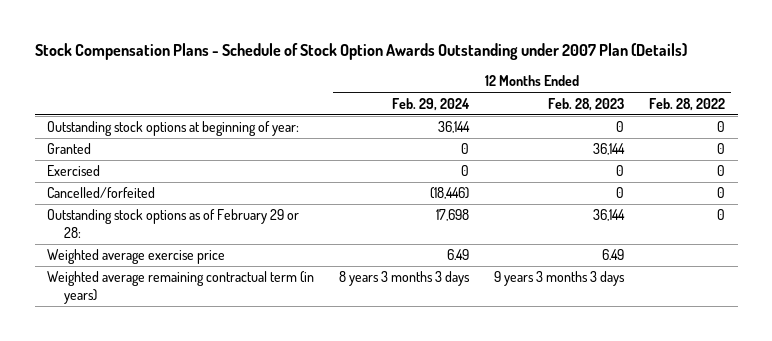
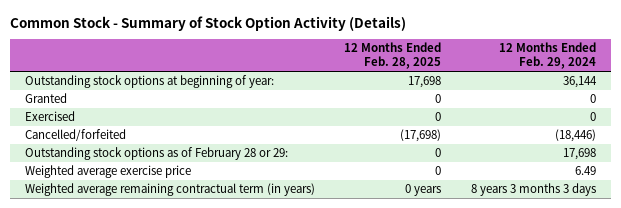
[34,43,687,61] Stock Compensation Plans - Schedule of Stock Option Awards Outstanding under 2007 Plan (Details) -> [9,15,406,31] Common Stock - Summary of Stock Option Activity (Details)
[548,97,625,111] Feb. 28, 2023 -> none
[649,97,726,111] Feb. 28, 2022 -> none
none -> [344,42,442,70] 12 Months Ended Feb. 28, 2025
[47,209,300,239] Outstanding stock options as of February 29 or 28: -> [24,147,288,161] Outstanding stock options as of February 28 or 29:

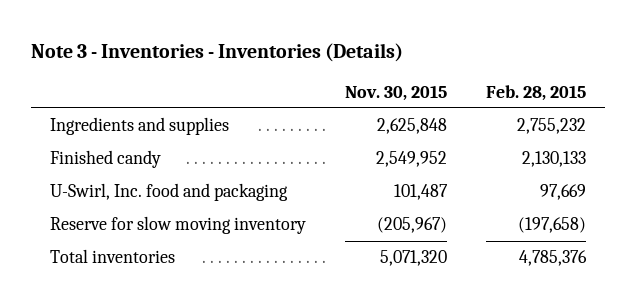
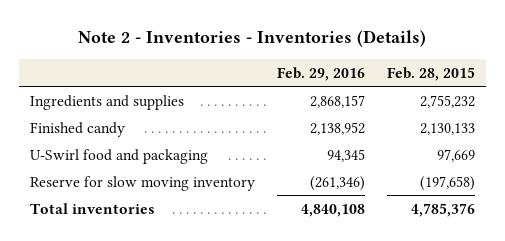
[30,42,403,62] Note 3 - Inventories - Inventories (Details) -> [78,30,427,48] Note 2 - Inventories - Inventories (Details)
[345,84,448,101] Nov. 30, 2015 -> none
none -> [276,66,365,81] Feb. 29, 2016
[50,183,289,202] U-Swirl, Inc. food and packaging -> [29,148,208,164] U-Swirl food and packaging

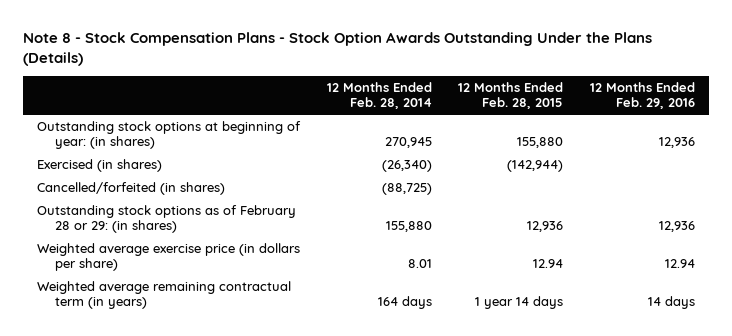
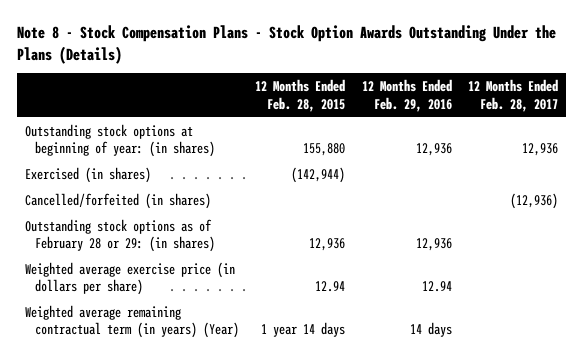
[326,82,432,110] 12 Months Ended Feb. 28, 2014 -> none
none -> [468,79,559,112] 12 Months Ended Feb. 28, 2017
[36,281,291,310] Weighted average remaining contractual term (in years) -> [24,304,239,339] Weighted average remaining contractual term (in years) (Year)

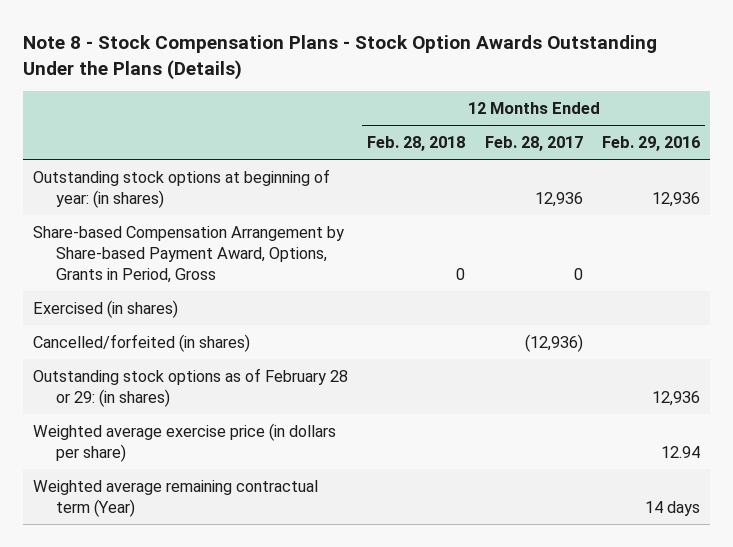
[255,79,346,112] 12 Months Ended Feb. 28, 2015 -> none
none -> [367,136,466,152] Feb. 28, 2018
none -> [32,225,344,283] Share-based Compensation Arrangement by Share-based Payment Award, Options, Grants in Period, Gross
[24,304,239,339] Weighted average remaining contractual term (in years) (Year) -> [32,479,318,517] Weighted average remaining contractual term (Year)

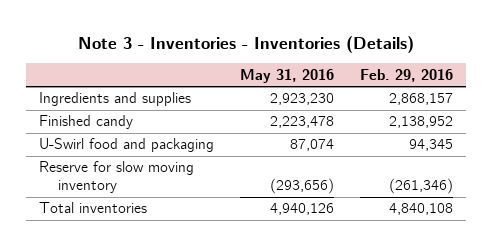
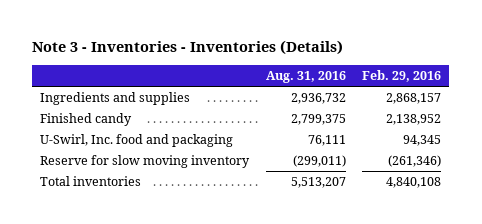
[240,68,335,83] May 31, 2016 -> none
none -> [265,70,346,83] Aug. 31, 2016
[39,138,215,153] U-Swirl food and packaging -> [40,134,234,148] U-Swirl, Inc. food and packaging

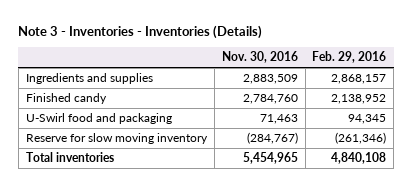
[265,70,346,83] Aug. 31, 2016 -> none
none -> [221,51,298,64] Nov. 30, 2016
[40,134,234,148] U-Swirl, Inc. food and packaging -> [25,112,172,124] U-Swirl food and packaging

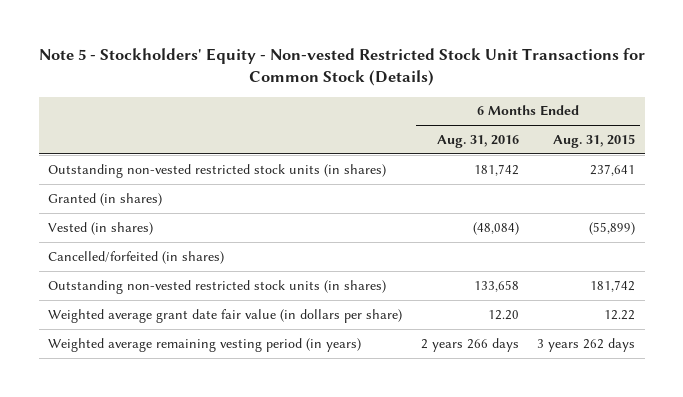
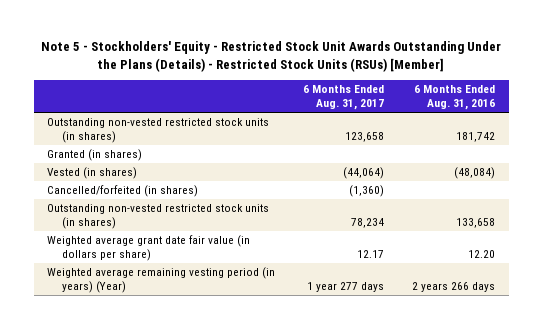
[38,48,645,87] Note 5 - Stockholders' Equity - Non-vested Restricted Stock Unit Transactions for Common Stock (Details) -> [41,41,502,72] Note 5 - Stockholders' Equity - Restricted Stock Unit Awards Outstanding Under the Plans (Details) - Restricted Stock Units (RSUs) [Member]
[553,133,636,148] Aug. 31, 2015 -> none
none -> [303,85,385,111] 6 Months Ended Aug. 31, 2017
[47,337,361,352] Weighted average remaining vesting period (in years) -> [47,266,276,294] Weighted average remaining vesting period (in years) (Year)

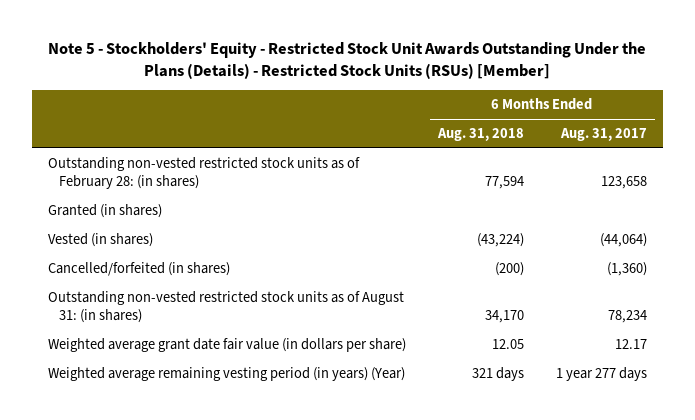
[414,85,496,111] 6 Months Ended Aug. 31, 2016 -> none
none -> [436,128,524,142] Aug. 31, 2018
[47,117,270,144] Outstanding non-vested restricted stock units (in shares) -> [47,157,360,189] Outstanding non-vested restricted stock units as of February 28: (in shares)
[47,203,270,230] Outstanding non-vested restricted stock units (in shares) -> [47,291,404,323] Outstanding non-vested restricted stock units as of August 31: (in shares)

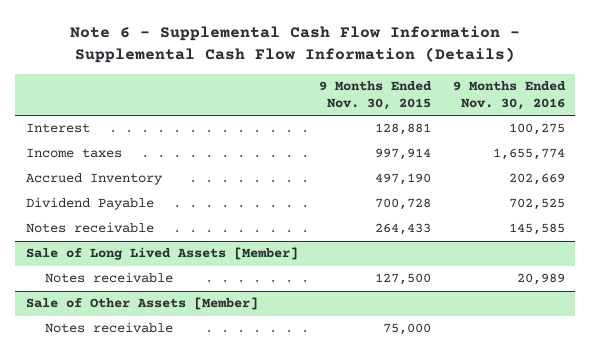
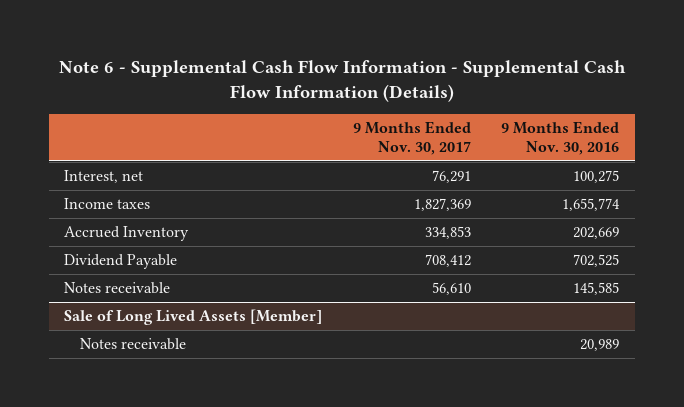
[319,80,433,111] 9 Months Ended Nov. 30, 2015 -> none
none -> [352,121,471,156] 9 Months Ended Nov. 30, 2017
[25,123,90,134] Interest -> [64,170,144,184] Interest, net
[25,297,258,311] Sale of Other Assets [Member] -> none
[45,322,174,334] Notes receivable -> none

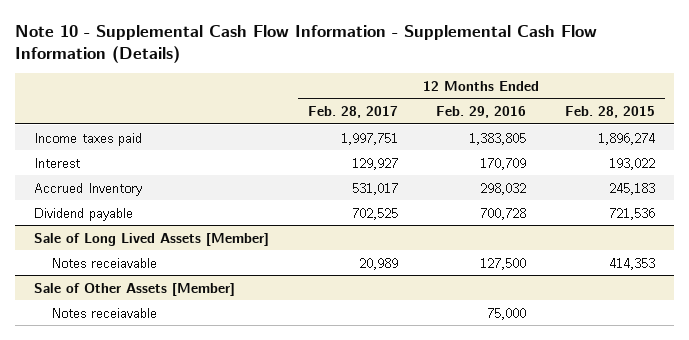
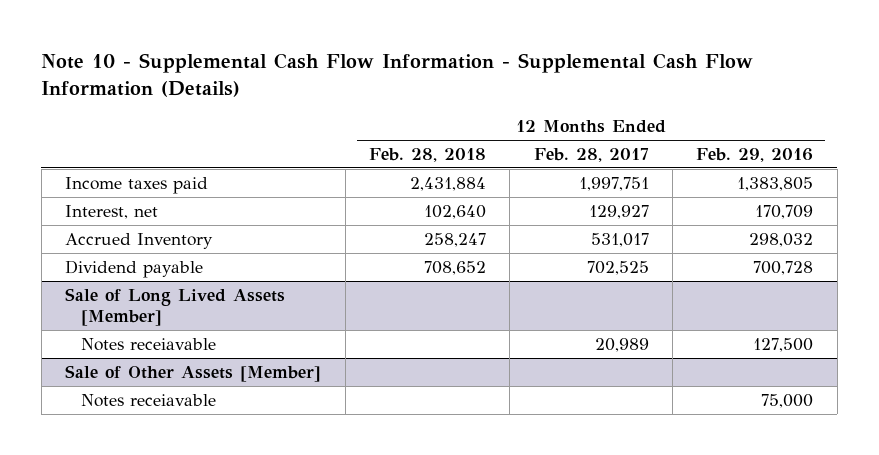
[565,106,656,119] Feb. 28, 2015 -> none
none -> [368,148,486,163] Feb. 28, 2018
[34,157,81,168] Interest -> [65,204,159,219] Interest, net

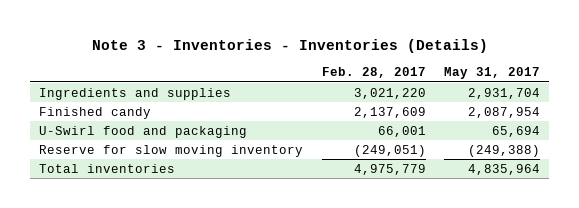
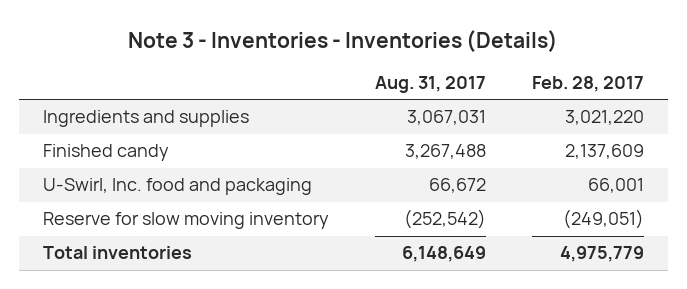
[443,67,540,80] May 31, 2017 -> none
none -> [374,76,486,94] Aug. 31, 2017
[39,125,248,138] U-Swirl food and packaging -> [42,178,312,196] U-Swirl, Inc. food and packaging

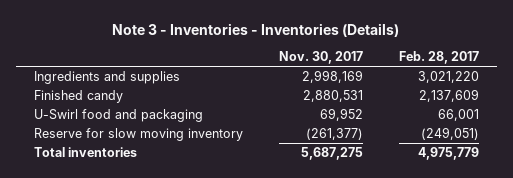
[374,76,486,94] Aug. 31, 2017 -> none
none -> [278,51,363,65] Nov. 30, 2017
[42,178,312,196] U-Swirl, Inc. food and packaging -> [34,108,204,122] U-Swirl food and packaging

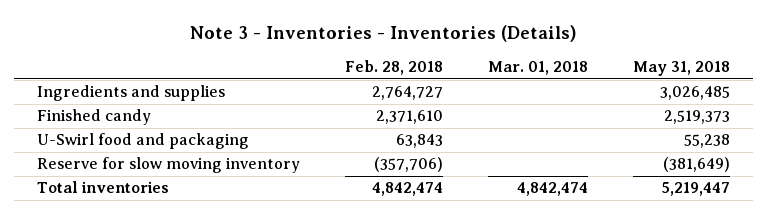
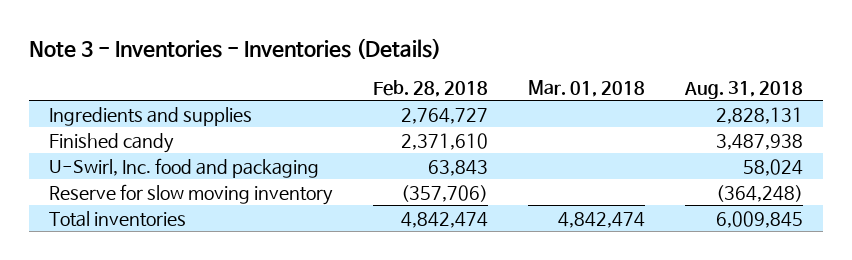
[633,61,731,77] May 31, 2018 -> none
none -> [684,80,804,99] Aug. 31, 2018
[36,133,249,150] U-Swirl food and packaging -> [48,157,319,178] U-Swirl, Inc. food and packaging

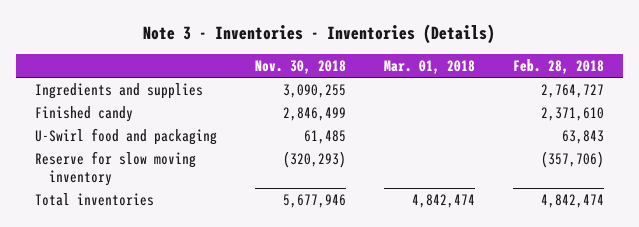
[684,80,804,99] Aug. 31, 2018 -> none
none -> [254,59,346,74] Nov. 30, 2018
[48,157,319,178] U-Swirl, Inc. food and packaging -> [34,127,217,145] U-Swirl food and packaging

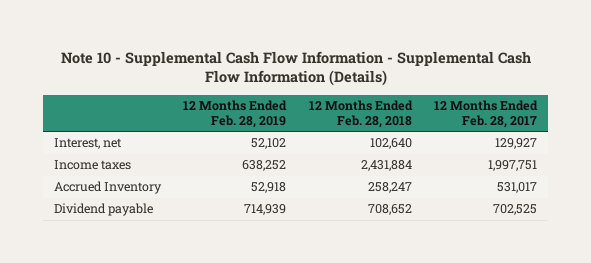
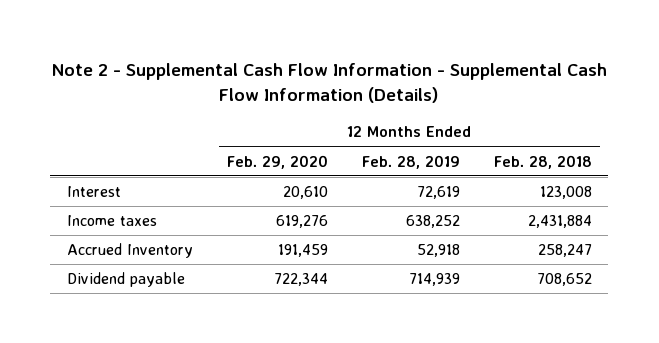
[60,50,531,87] Note 10 - Supplemental Cash Flow Information - Supplemental Cash Flow Information (Details) -> [51,62,608,103] Note 2 - Supplemental Cash Flow Information - Supplemental Cash Flow Information (Details)
[433,99,538,129] 12 Months Ended Feb. 28, 2017 -> none
none -> [227,154,329,169] Feb. 29, 2020
[54,138,123,150] Interest, net -> [67,186,122,198] Interest
[251,138,287,150] 52,102 -> [416,186,460,200] 72,619
[369,138,412,150] 102,640 -> [539,186,592,200] 123,008

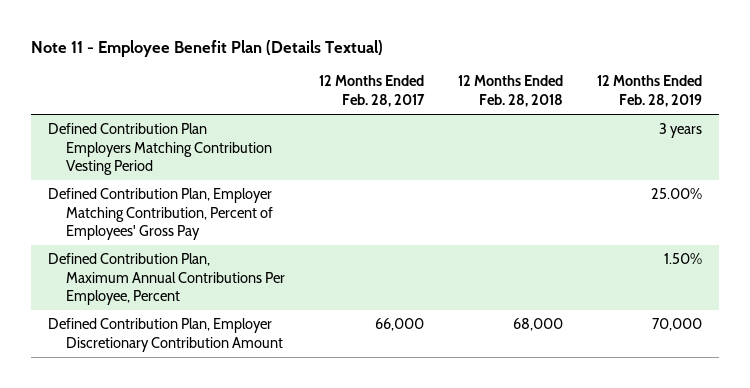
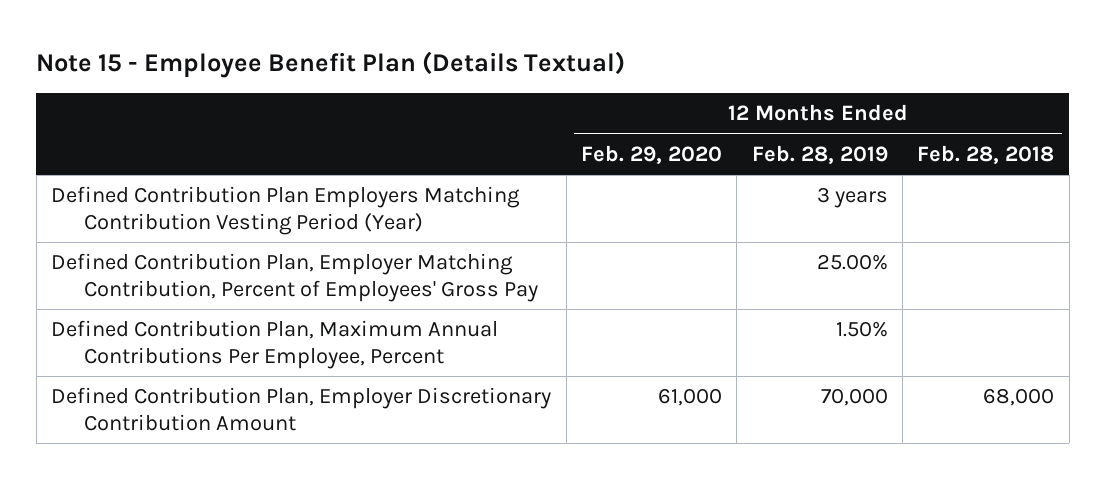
[30,39,383,57] Note 11 - Employee Benefit Plan (Details Textual) -> [36,50,626,78] Note 15 - Employee Benefit Plan (Details Textual)
[319,75,426,107] 12 Months Ended Feb. 28, 2017 -> none
none -> [580,144,722,164] Feb. 29, 2020
[47,123,273,175] Defined Contribution Plan Employers Matching Contribution Vesting Period -> [51,186,521,235] Defined Contribution Plan Employers Matching Contribution Vesting Period (Year)

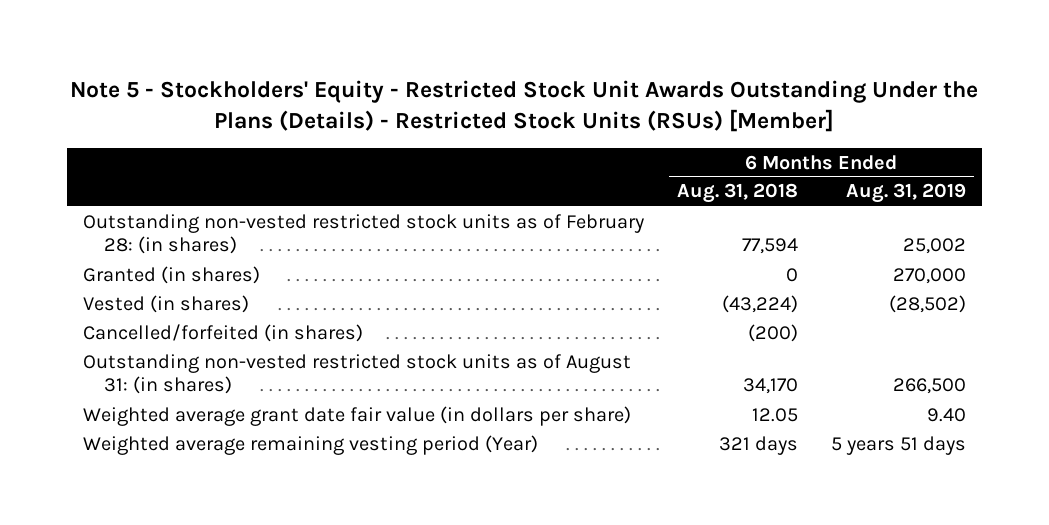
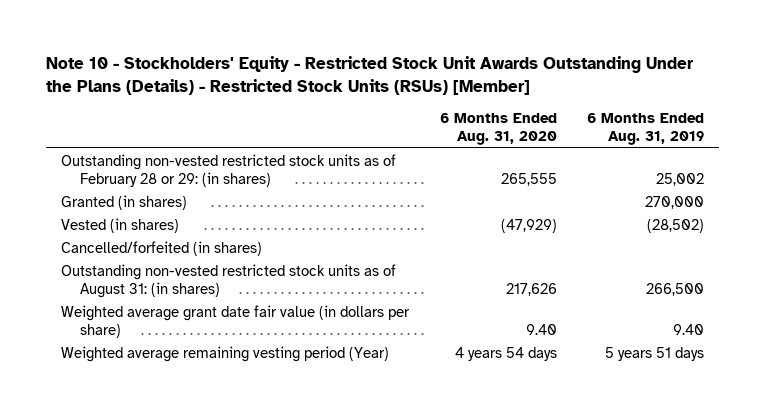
[70,80,979,133] Note 5 - Stockholders' Equity - Restricted Stock Unit Awards Outstanding Under the Plans (Details) - Restricted Stock Units (RSUs) [Member] -> [45,55,694,95] Note 10 - Stockholders' Equity - Restricted Stock Unit Awards Outstanding Under the Plans (Details) - Restricted Stock Units (RSUs) [Member]
[676,183,798,204] Aug. 31, 2018 -> none
none -> [439,113,557,146] 6 Months Ended Aug. 31, 2020
[82,213,644,255] Outstanding non-vested restricted stock units as of February 28: (in shares) -> [61,153,397,187] Outstanding non-vested restricted stock units as of February 28 or 29: (in shares)

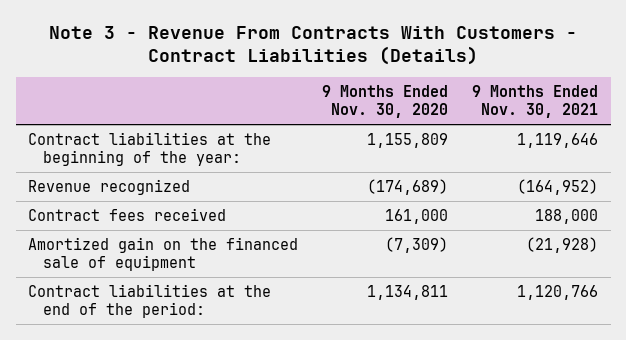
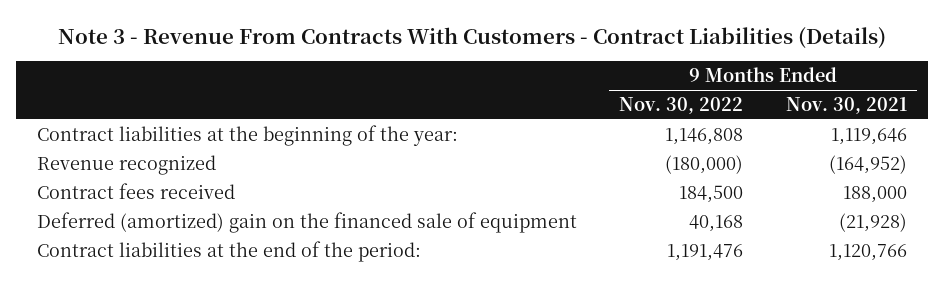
[322,85,449,119] 9 Months Ended Nov. 30, 2020 -> none
none -> [619,96,744,114] Nov. 30, 2022
[27,236,298,272] Amortized gain on the financed sale of equipment -> [36,211,577,233] Deferred (amortized) gain on the financed sale of equipment

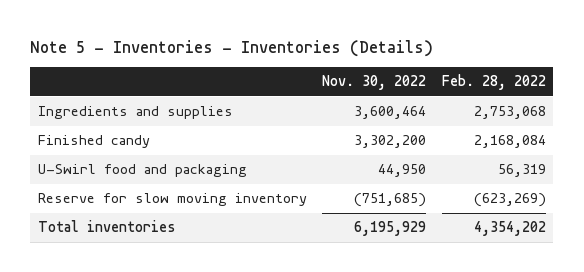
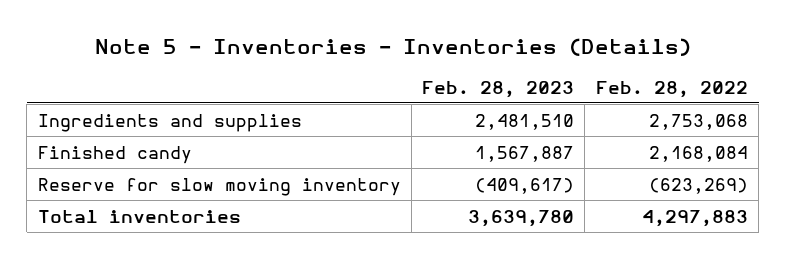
[322,75,427,91] Nov. 30, 2022 -> none
none -> [422,80,575,98] Feb. 28, 2023
[38,164,248,178] U-Swirl food and packaging -> none
[473,221,546,237] 4,354,202 -> [641,209,748,227] 4,297,883

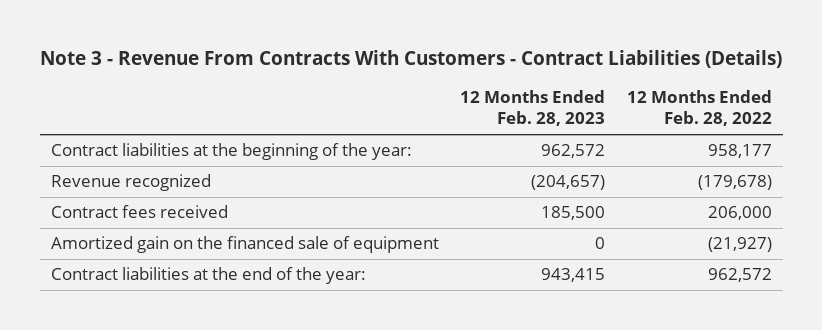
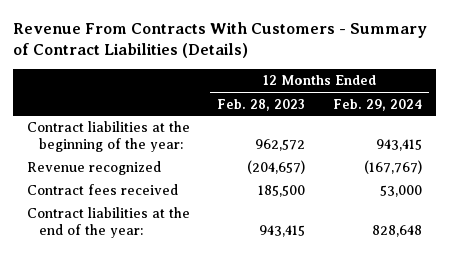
[39,50,782,69] Note 3 - Revenue From Contracts With Customers - Contract Liabilities (Details) -> [12,22,427,59] Revenue From Contracts With Customers - Summary of Contract Liabilities (Details)
[626,90,772,127] 12 Months Ended Feb. 28, 2022 -> none
none -> [333,98,423,111] Feb. 29, 2024
[50,236,439,254] Amortized gain on the financed sale of equipment -> none

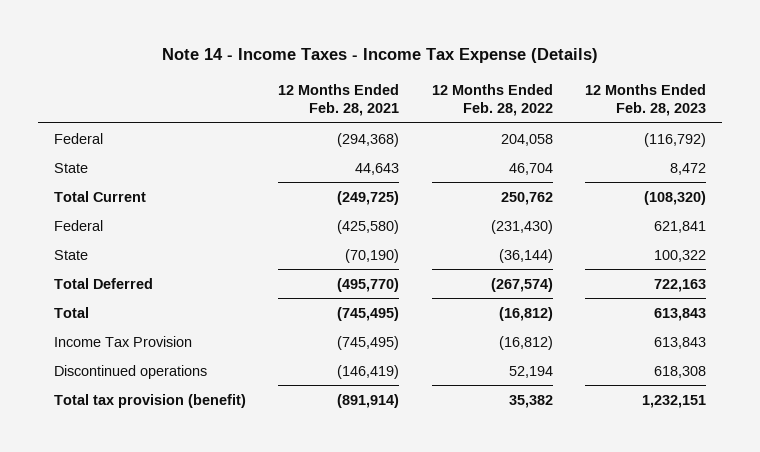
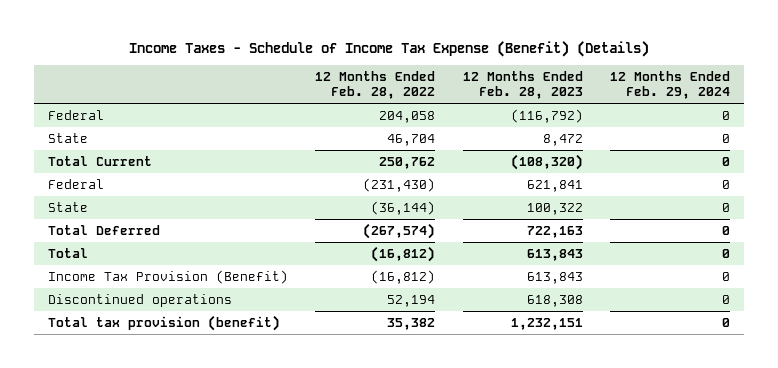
[161,48,598,64] Note 14 - Income Taxes - Income Tax Expense (Details) -> [129,40,650,57] Income Taxes - Schedule of Income Tax Expense (Benefit) (Details)
[278,83,400,117] 12 Months Ended Feb. 28, 2021 -> none
none -> [610,70,731,100] 12 Months Ended Feb. 29, 2024
[53,335,192,347] Income Tax Provision -> [47,269,288,284] Income Tax Provision (Benefit)

